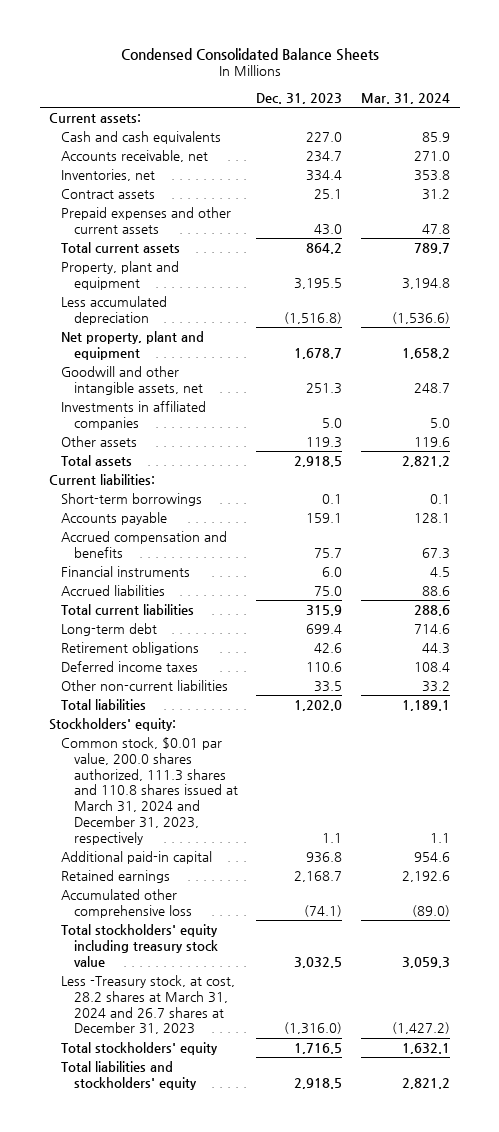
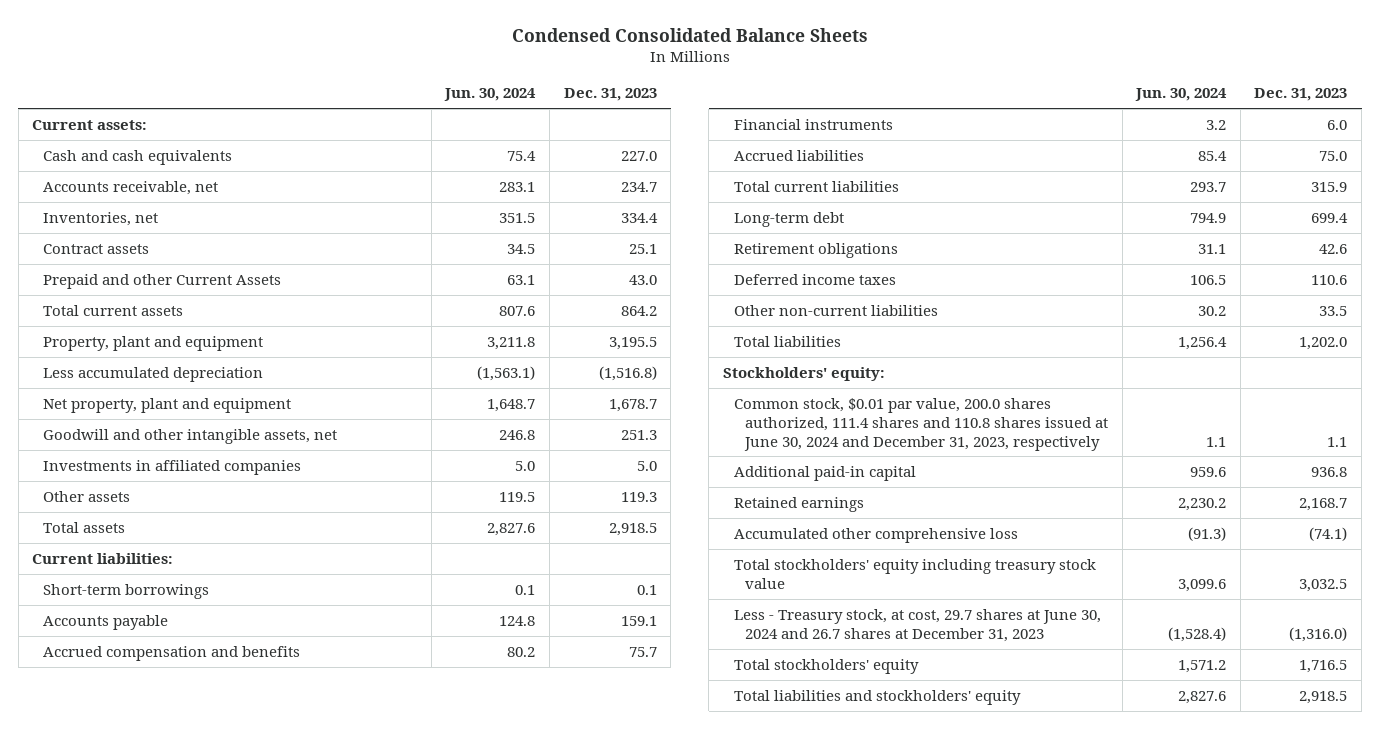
[361,92,451,104] Mar. 31, 2024 -> none
none -> [444,88,537,102] Jun. 30, 2024
[61,207,232,234] Prepaid expenses and other current assets -> [43,273,282,289] Prepaid and other Current Assets
[61,737,238,845] Common stock, $0.01 par value, 200.0 shares authorized, 111.3 shares and 110.8 shares issued at March 31, 2024 and December 31, 2023, respectively -> [733,397,1108,451] Common stock, $0.01 par value, 200.0 shares authorized, 111.4 shares and 110.8 shares issued at June 30, 2024 and December 31, 2023, respectively
[61,975,236,1035] Less -Treasury stock, at cost, 28.2 shares at March 31, 2024 and 26.7 shares at December 31, 2023 -> [733,608,1101,642] Less - Treasury stock, at cost, 29.7 shares at June 30, 2024 and 26.7 shares at December 31, 2023

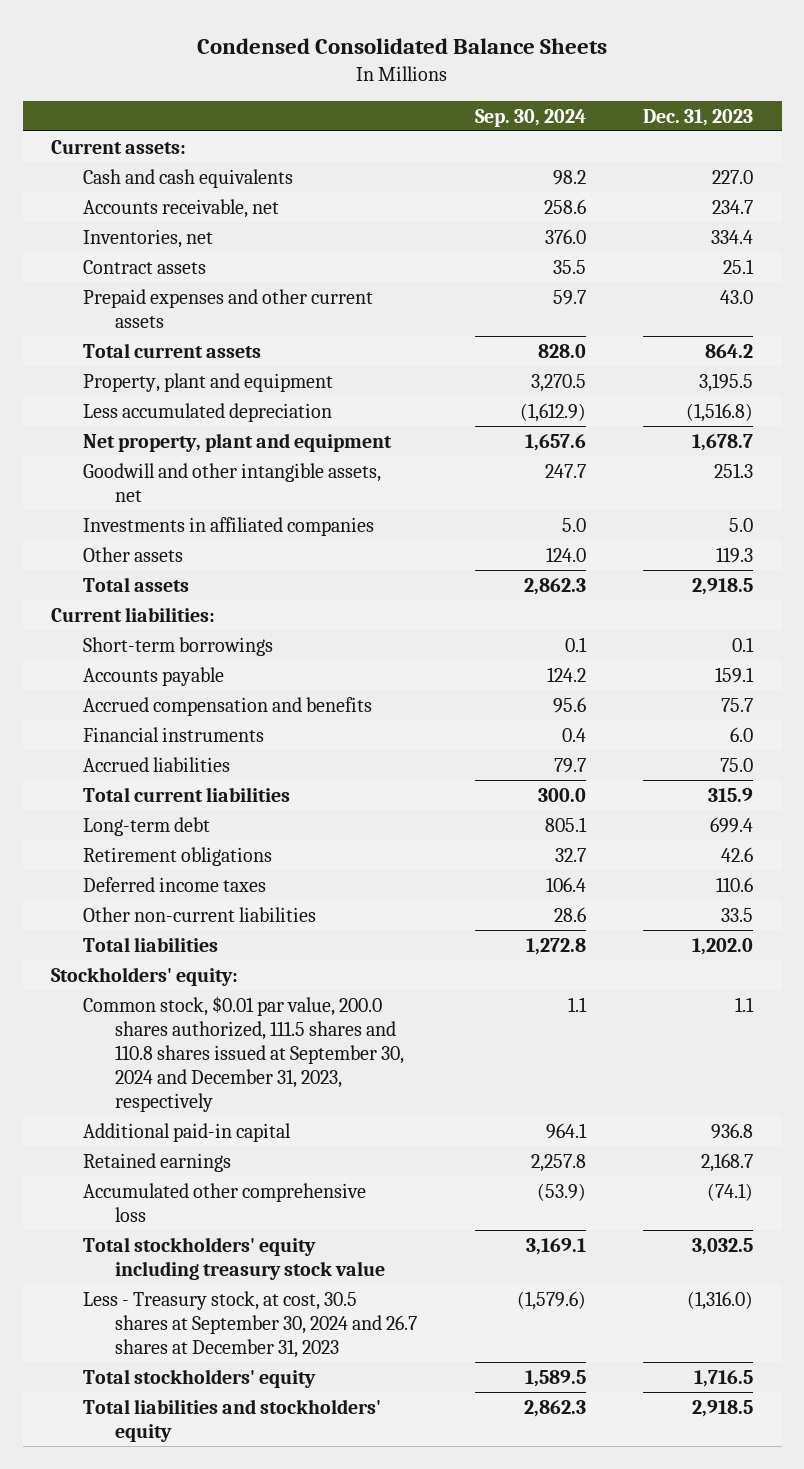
[444,88,537,102] Jun. 30, 2024 -> none
none -> [474,108,586,127] Sep. 30, 2024
[43,273,282,289] Prepaid and other Current Assets -> [83,288,374,328] Prepaid expenses and other current assets
[733,397,1108,451] Common stock, $0.01 par value, 200.0 shares authorized, 111.4 shares and 110.8 shares issued at June 30, 2024 and December 31, 2023, respectively -> [83,995,405,1113] Common stock, $0.01 par value, 200.0 shares authorized, 111.5 shares and 110.8 shares issued at September 30, 2024 and December 31, 2023, respectively
[733,608,1101,642] Less - Treasury stock, at cost, 29.7 shares at June 30, 2024 and 26.7 shares at December 31, 2023 -> [83,1290,418,1358] Less - Treasury stock, at cost, 30.5 shares at September 30, 2024 and 26.7 shares at December 31, 2023

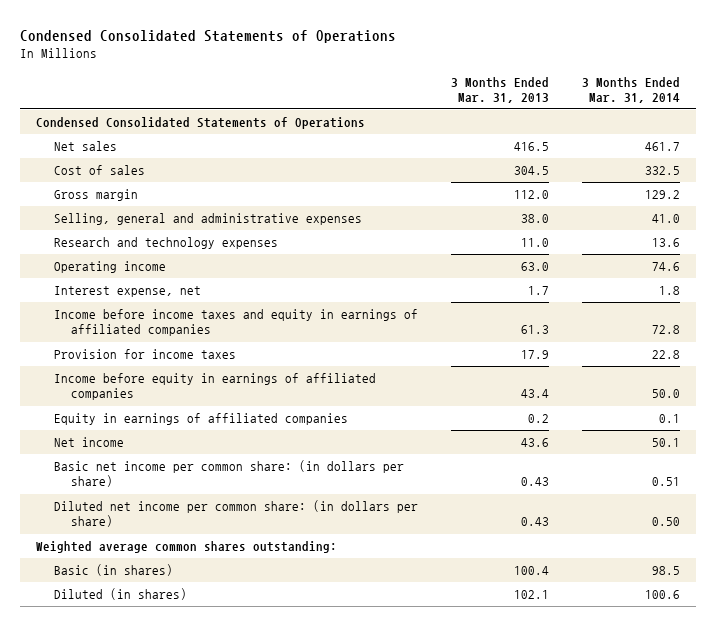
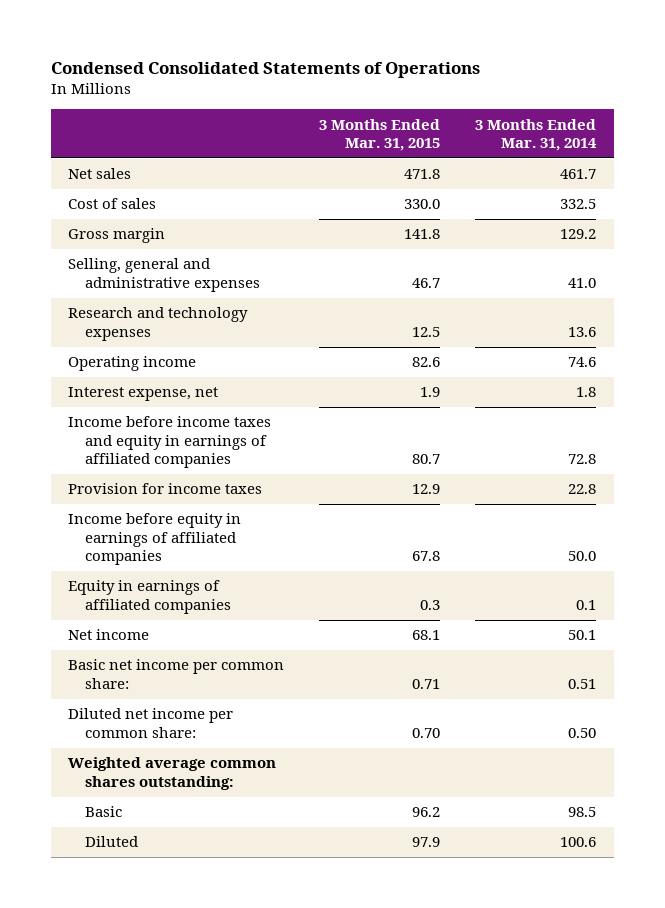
[450,76,549,103] 3 Months Ended Mar. 31, 2013 -> none
none -> [319,118,441,152] 3 Months Ended Mar. 31, 2015
[36,117,366,130] Condensed Consolidated Statements of Operations -> none
[53,460,404,488] Basic net income per common share: (in dollars per share) -> [68,659,285,689] Basic net income per common share:
[53,500,418,528] Diluted net income per common share: (in dollars per share) -> [68,708,234,738] Diluted net income per common share:
[53,564,173,577] Basic (in shares) -> [85,806,123,818] Basic
[53,588,187,601] Diluted (in shares) -> [85,836,139,848] Diluted

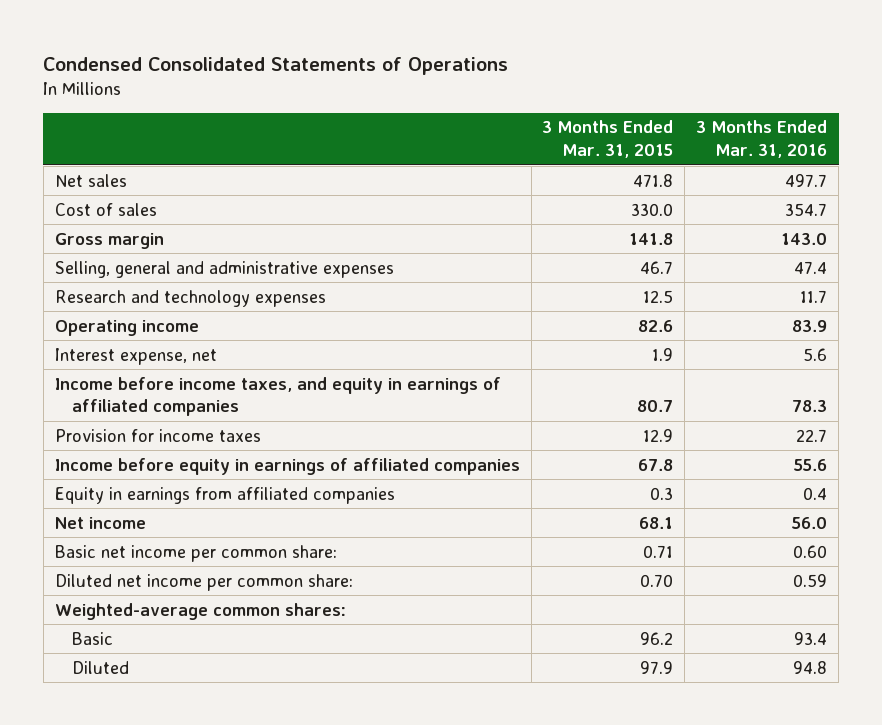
[475,118,598,152] 3 Months Ended Mar. 31, 2014 -> none
none -> [696,120,828,159] 3 Months Ended Mar. 31, 2016
[68,416,272,469] Income before income taxes and equity in earnings of affiliated companies -> [54,376,501,417] Income before income taxes, and equity in earnings of affiliated companies
[68,580,232,614] Equity in earnings of affiliated companies -> [54,486,395,504] Equity in earnings from affiliated companies
[68,757,277,790] Weighted average common shares outstanding: -> [54,602,346,620] Weighted-average common shares:

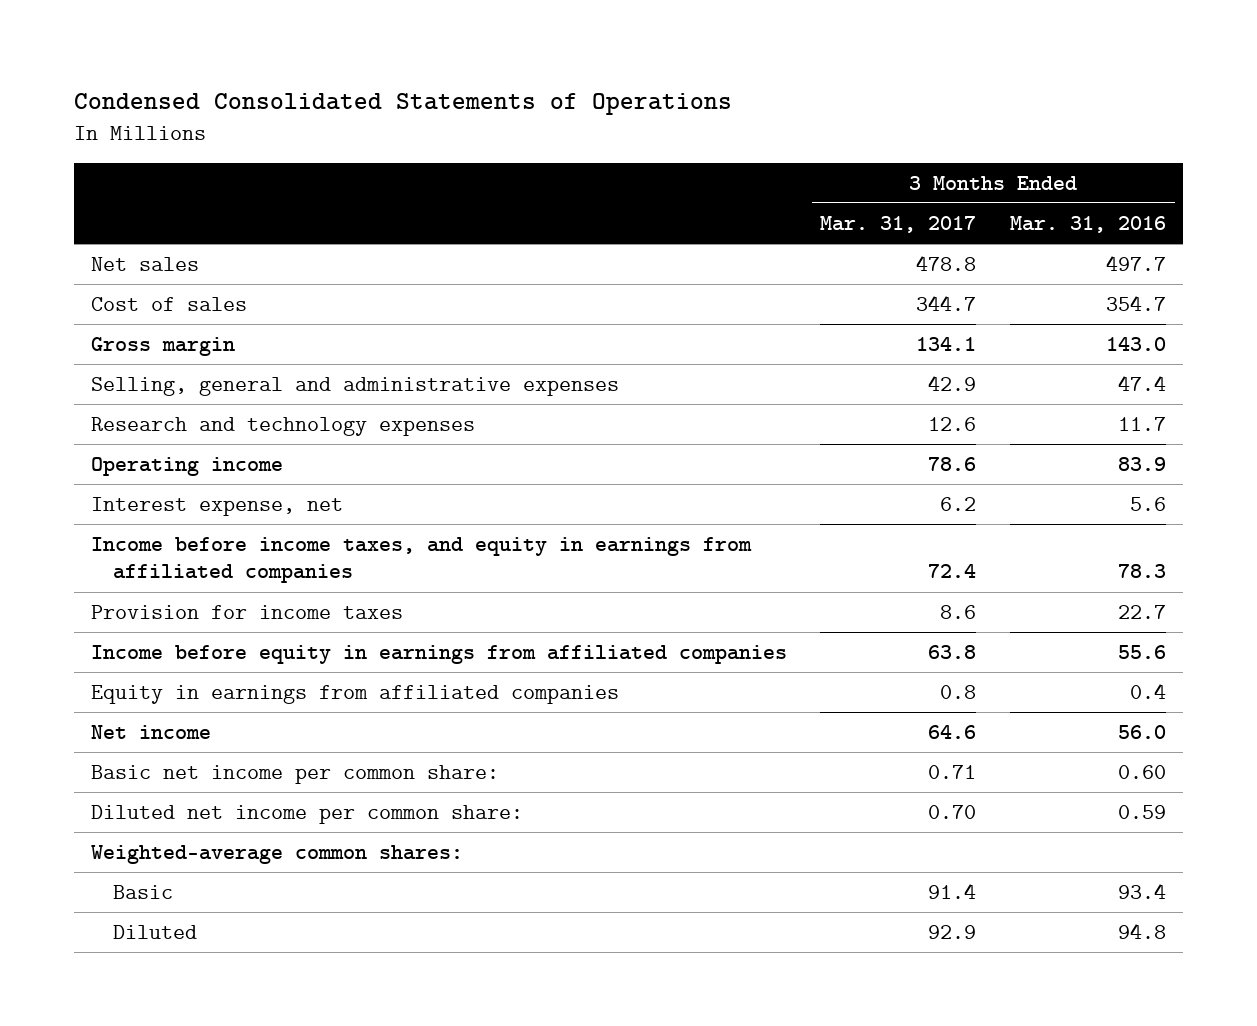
[542,120,674,159] 3 Months Ended Mar. 31, 2015 -> none
none -> [820,215,977,233] Mar. 31, 2017
[54,376,501,417] Income before income taxes, and equity in earnings of affiliated companies -> [90,537,752,584] Income before income taxes, and equity in earnings from affiliated companies
[54,457,520,475] Income before equity in earnings of affiliated companies -> [90,645,787,665] Income before equity in earnings from affiliated companies

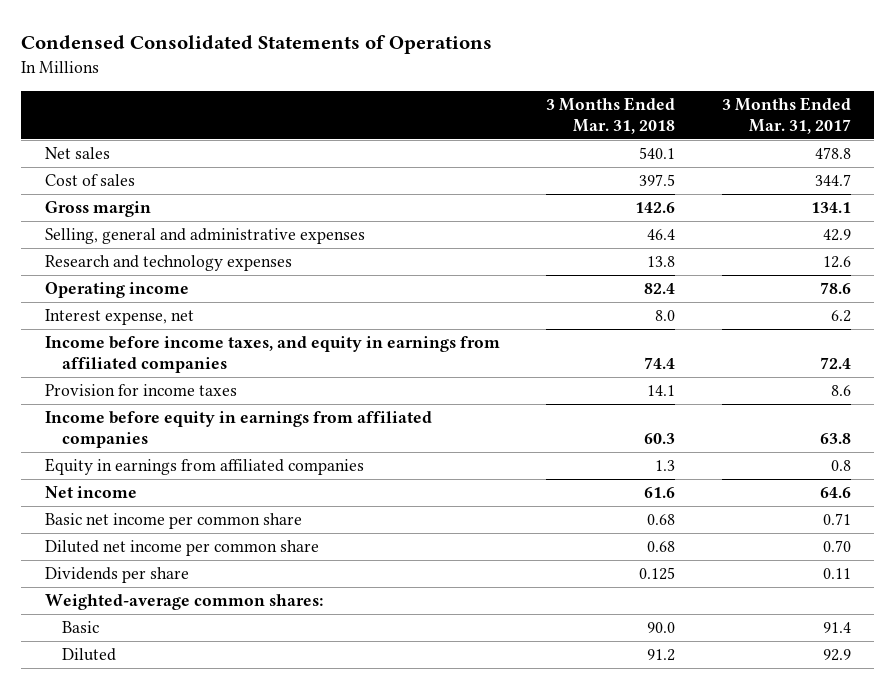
[1010,215,1167,233] Mar. 31, 2016 -> none
none -> [546,96,676,134] 3 Months Ended Mar. 31, 2018
[90,765,499,785] Basic net income per common share: -> [44,513,302,530] Basic net income per common share
[90,805,523,825] Diluted net income per common share: -> [44,540,319,557] Diluted net income per common share
none -> [44,567,189,584] Dividends per share

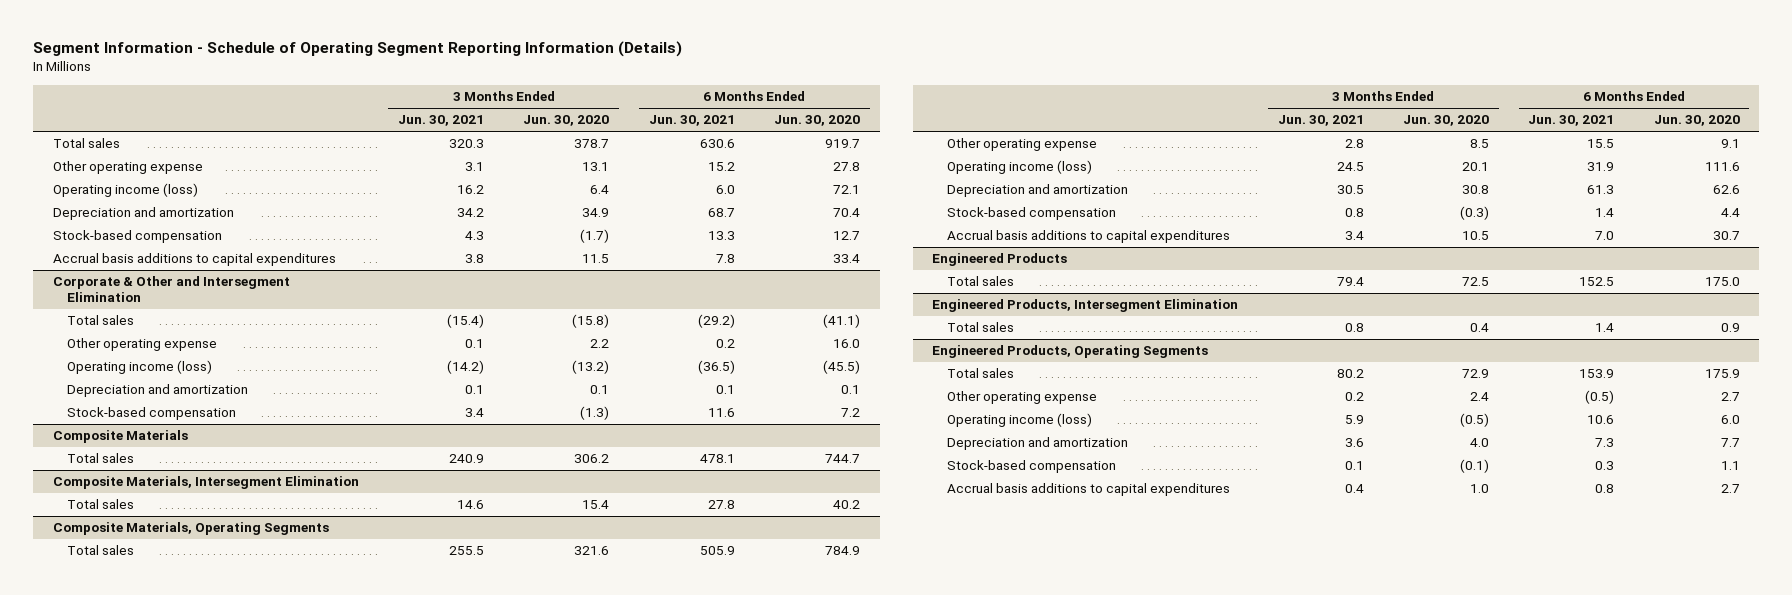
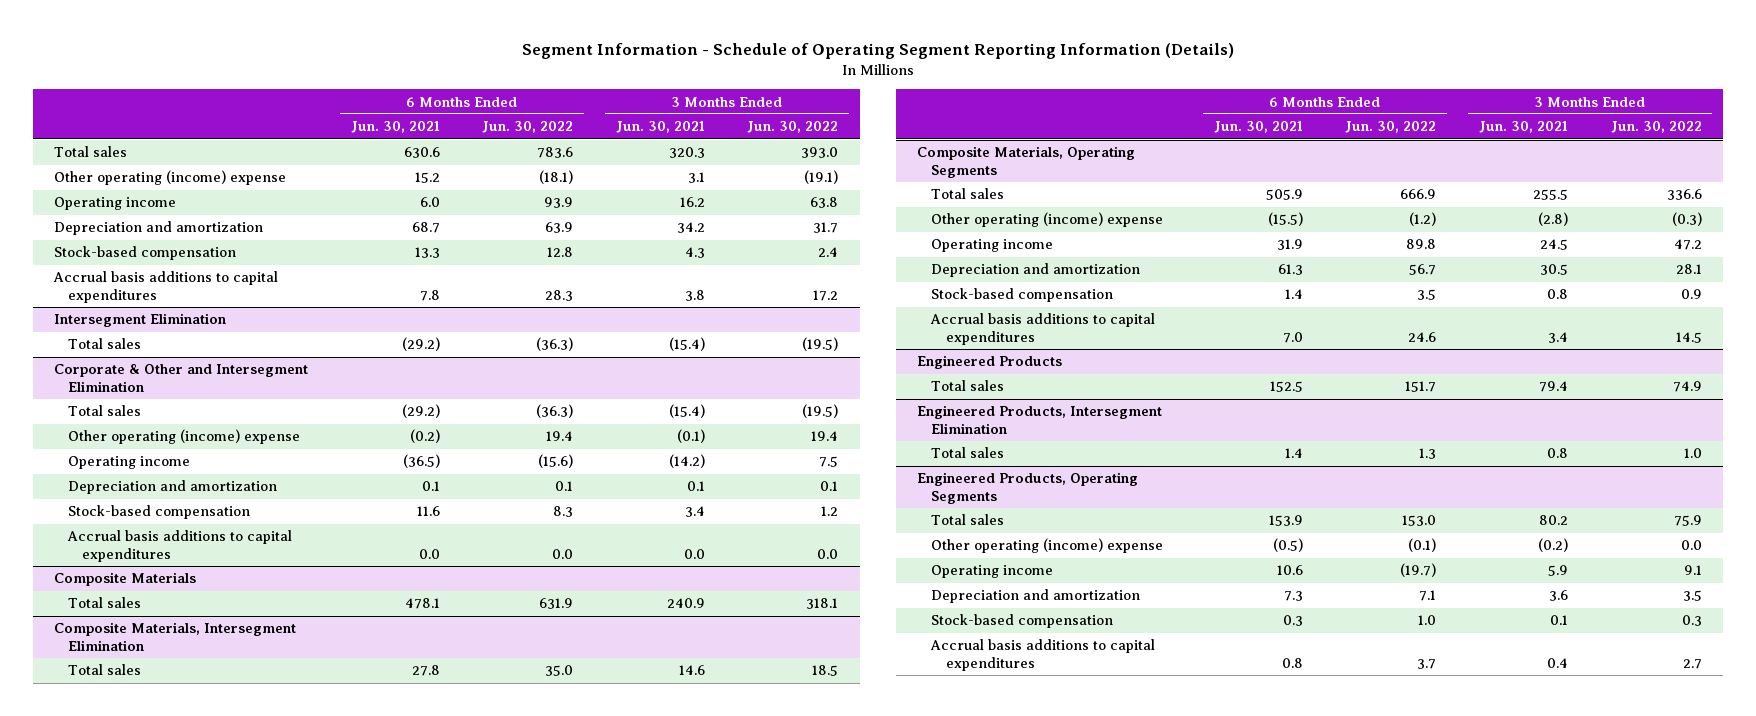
[523,115,610,127] Jun. 30, 2020 -> none
[773,115,860,127] Jun. 30, 2020 -> none
none -> [482,121,574,134] Jun. 30, 2022
none -> [747,121,839,134] Jun. 30, 2022
[52,161,203,175] Other operating expense -> [53,170,286,186] Other operating (income) expense
[52,183,198,198] Operating income (loss) -> [53,197,176,211] Operating income
none -> [53,313,226,328] Intersegment Elimination
none -> [68,338,142,350] Total sales
[66,338,217,352] Other operating expense -> [68,429,301,445] Other operating (income) expense
[464,339,484,349] 0.1 -> [676,429,705,444] (0.1)
[715,339,735,349] 0.2 -> [409,429,440,444] (0.2)
[66,360,212,375] Operating income (loss) -> [68,456,191,470] Operating income
none -> [67,530,293,562] Accrual basis additions to capital expenditures
[946,138,1097,152] Other operating expense -> [931,212,1164,228] Other operating (income) expense
[1344,139,1364,149] 2.8 -> [1538,212,1569,227] (2.8)
[1587,139,1615,149] 15.5 -> [1267,212,1303,227] (15.5)
[946,160,1092,175] Operating income (loss) -> [931,239,1054,253] Operating income
[946,391,1097,405] Other operating expense -> [931,538,1164,554] Other operating (income) expense
[1344,392,1364,402] 0.2 -> [1538,538,1569,553] (0.2)
[946,413,1092,428] Operating income (loss) -> [931,565,1054,579] Operating income

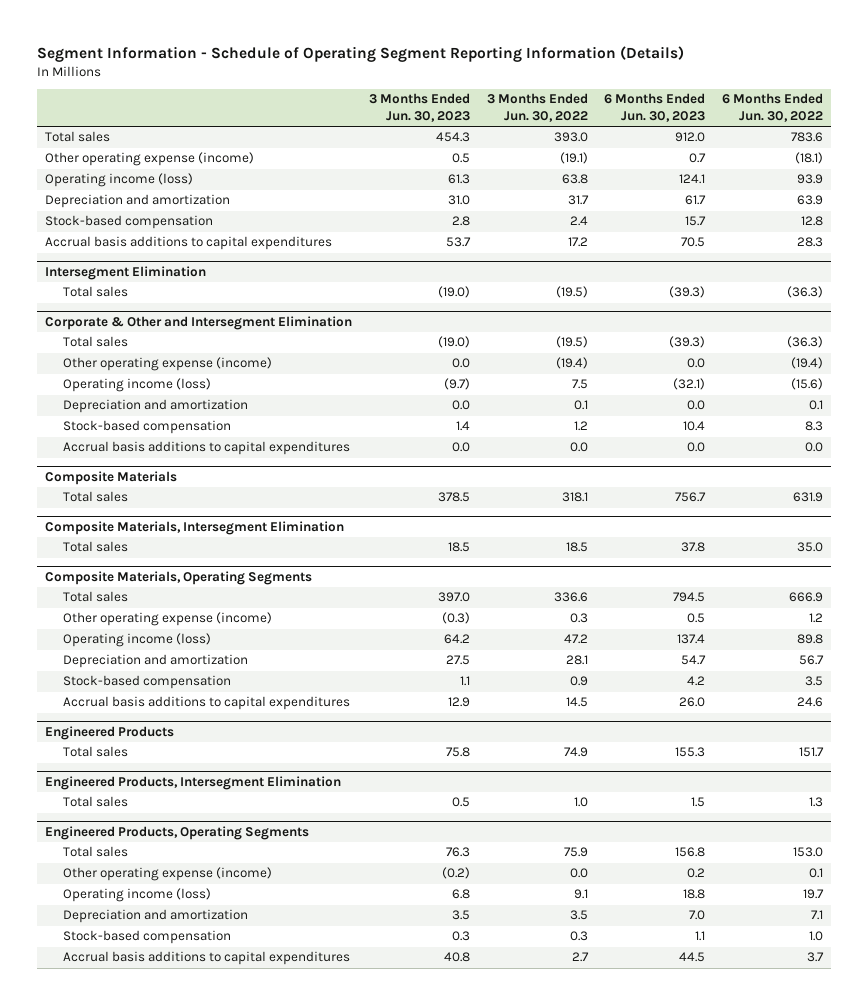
[350,121,440,134] Jun. 30, 2021 -> none
[615,121,705,134] Jun. 30, 2021 -> none
none -> [368,93,470,123] 3 Months Ended Jun. 30, 2023
none -> [604,93,706,123] 6 Months Ended Jun. 30, 2023
[53,170,286,186] Other operating (income) expense -> [45,152,255,167] Other operating expense (income)
[53,197,176,211] Operating income -> [45,173,194,188] Operating income (loss)
[68,429,301,445] Other operating (income) expense -> [63,357,273,372] Other operating expense (income)
[546,431,574,442] 19.4 -> [790,357,823,370] (19.4)
[811,431,839,442] 19.4 -> [555,357,588,370] (19.4)
[68,456,191,470] Operating income -> [63,378,212,393] Operating income (loss)
[931,212,1164,228] Other operating (income) expense -> [63,612,273,627] Other operating expense (income)
[1409,212,1437,227] (1.2) -> [808,613,823,624] 1.2
[1671,212,1702,227] (0.3) -> [569,613,588,624] 0.3
[931,239,1054,253] Operating income -> [63,633,212,648] Operating income (loss)
[931,538,1164,554] Other operating (income) expense -> [63,867,273,882] Other operating expense (income)
[1408,538,1437,553] (0.1) -> [808,868,823,879] 0.1
[931,565,1054,579] Operating income -> [63,888,212,903] Operating income (loss)
[1400,563,1437,578] (19.7) -> [802,889,824,900] 19.7

